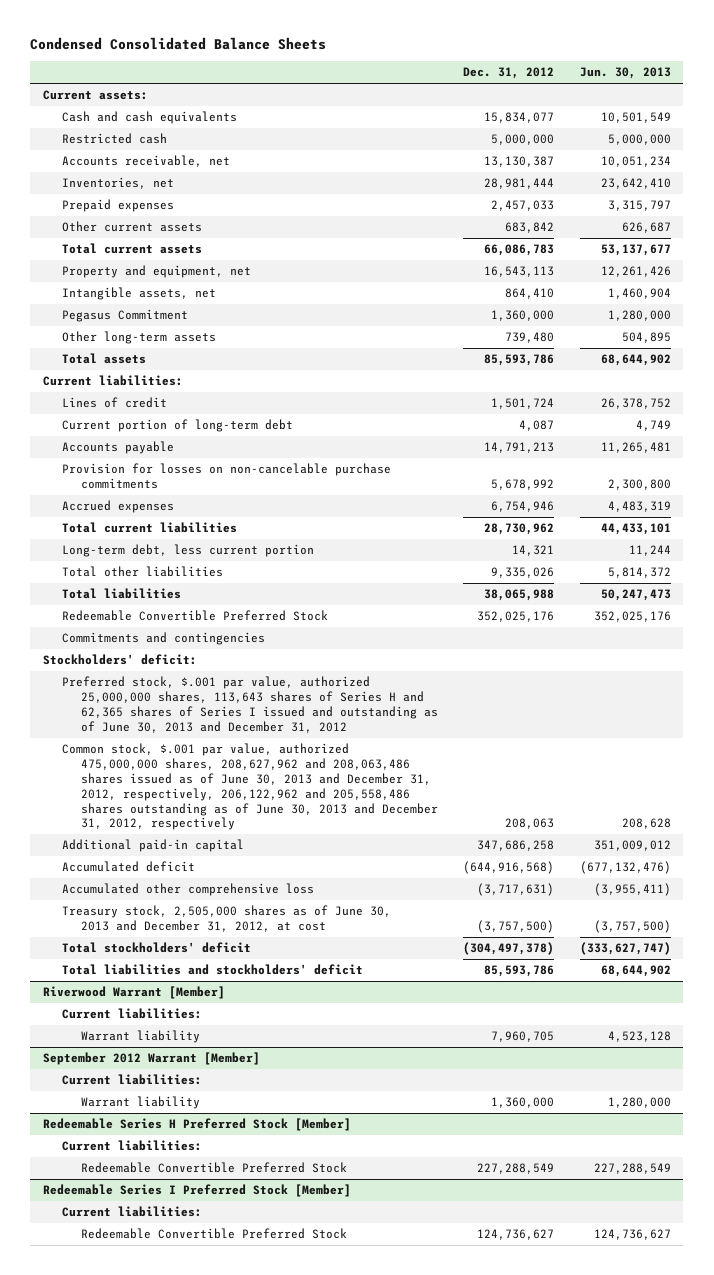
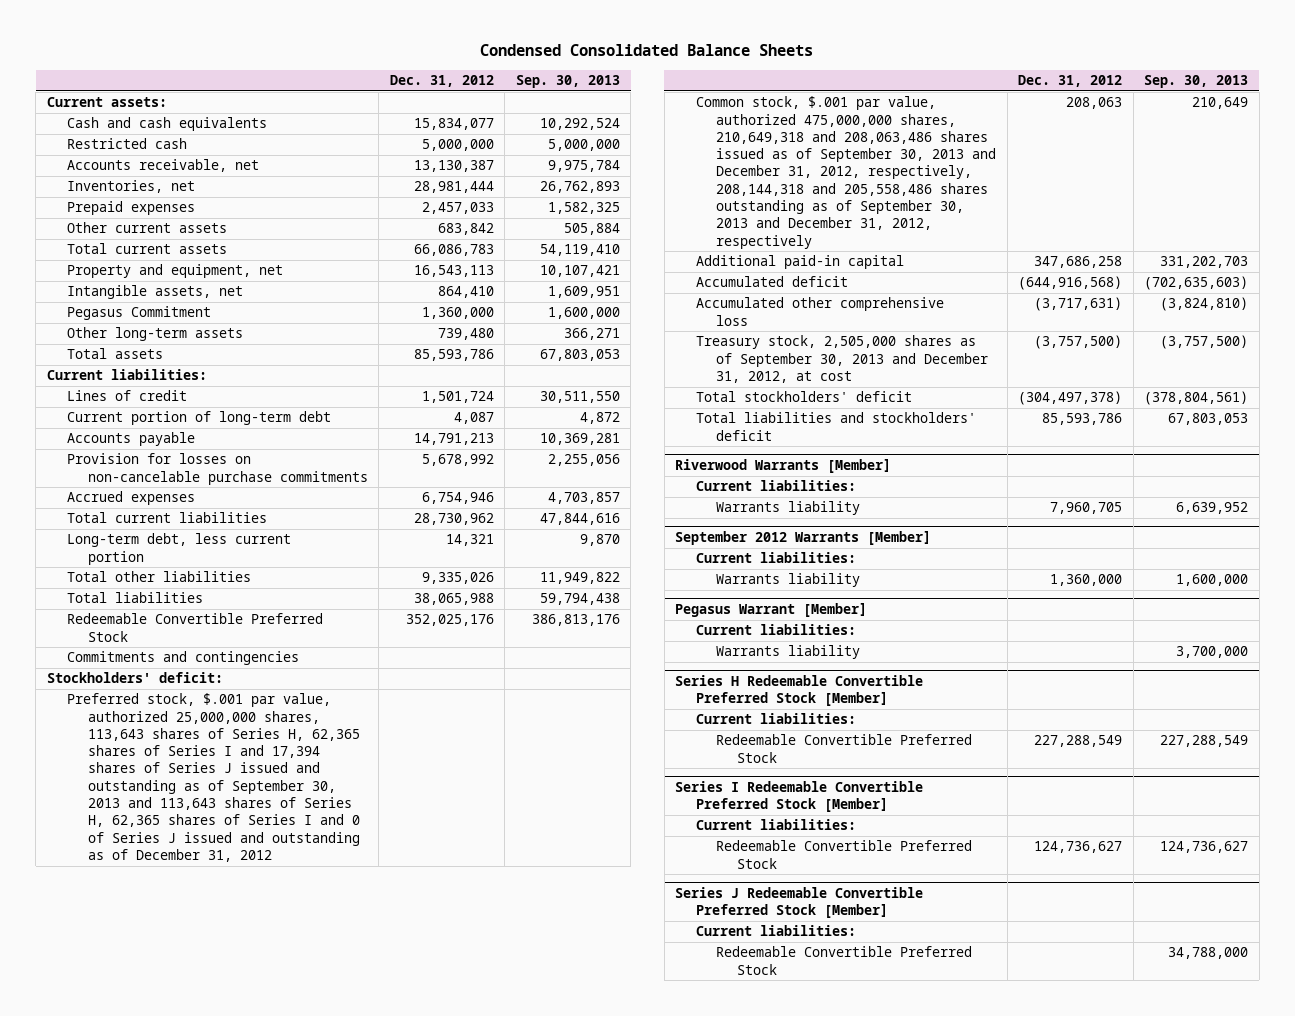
[579,67,671,80] Jun. 30, 2013 -> none
none -> [515,75,620,89] Sep. 30, 2013
[61,676,438,733] Preferred stock, $.001 par value, authorized 25,000,000 shares, 113,643 shares of Series H and 62,365 shares of Series I issued and outstanding as of June 30, 2013 and December 31, 2012 -> [67,693,360,862] Preferred stock, $.001 par value, authorized 25,000,000 shares, 113,643 shares of Series H, 62,365 shares of Series I and 17,394 shares of Series J issued and outstanding as of September 30, 2013 and 113,643 shares of Series H, 62,365 shares of Series I and 0 of Series J issued and outstanding as of December 31, 2012
[61,743,438,831] Common stock, $.001 par value, authorized 475,000,000 shares, 208,627,962 and 208,063,486 shares issued as of June 30, 2013 and December 31, 2012, respectively, 206,122,962 and 205,558,486 shares outstanding as of June 30, 2013 and December 31, 2012, respectively -> [695,96,997,249] Common stock, $.001 par value, authorized 475,000,000 shares, 210,649,318 and 208,063,486 shares issued as of September 30, 2013 and December 31, 2012, respectively, 208,144,318 and 205,558,486 shares outstanding as of September 30, 2013 and December 31, 2012, respectively
[61,905,391,933] Treasury stock, 2,505,000 shares as of June 30, 2013 and December 31, 2012, at cost -> [695,335,989,383] Treasury stock, 2,505,000 shares as of September 30, 2013 and December 31, 2012, at cost
[42,986,225,1000] Riverwood Warrant [Member] -> [675,458,892,473] Riverwood Warrants [Member]
[80,1030,200,1044] Warrant liability -> [716,501,861,516] Warrants liability
[42,1052,260,1066] September 2012 Warrant [Member] -> [675,530,932,545] September 2012 Warrants [Member]
[42,1118,351,1132] Redeemable Series H Preferred Stock [Member] -> none
[80,1096,200,1110] Warrant liability -> [716,573,861,588] Warrants liability
none -> [675,602,868,617] Pegasus Warrant [Member]
none -> [716,645,861,660] Warrants liability
none -> [675,674,924,707] Series H Redeemable Convertible Preferred Stock [Member]
none -> [695,713,856,725] Current liabilities:
[42,1184,351,1198] Redeemable Series I Preferred Stock [Member] -> [675,780,924,813] Series I Redeemable Convertible Preferred Stock [Member]
none -> [675,886,924,919] Series J Redeemable Convertible Preferred Stock [Member]
none -> [695,925,856,937] Current liabilities:
none -> [716,946,973,975] Redeemable Convertible Preferred Stock

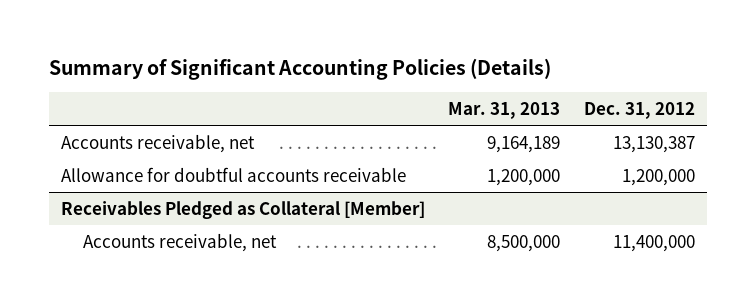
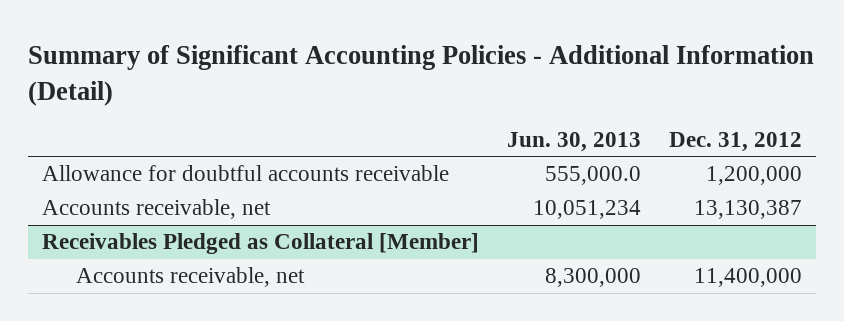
[49,58,552,81] Summary of Significant Accounting Policies (Details) -> [28,45,815,106] Summary of Significant Accounting Policies - Additional Information (Detail)
[448,101,561,119] Mar. 31, 2013 -> none
none -> [507,132,642,153] Jun. 30, 2013
[60,133,255,153] Accounts receivable, net -> [42,199,272,220] Accounts receivable, net

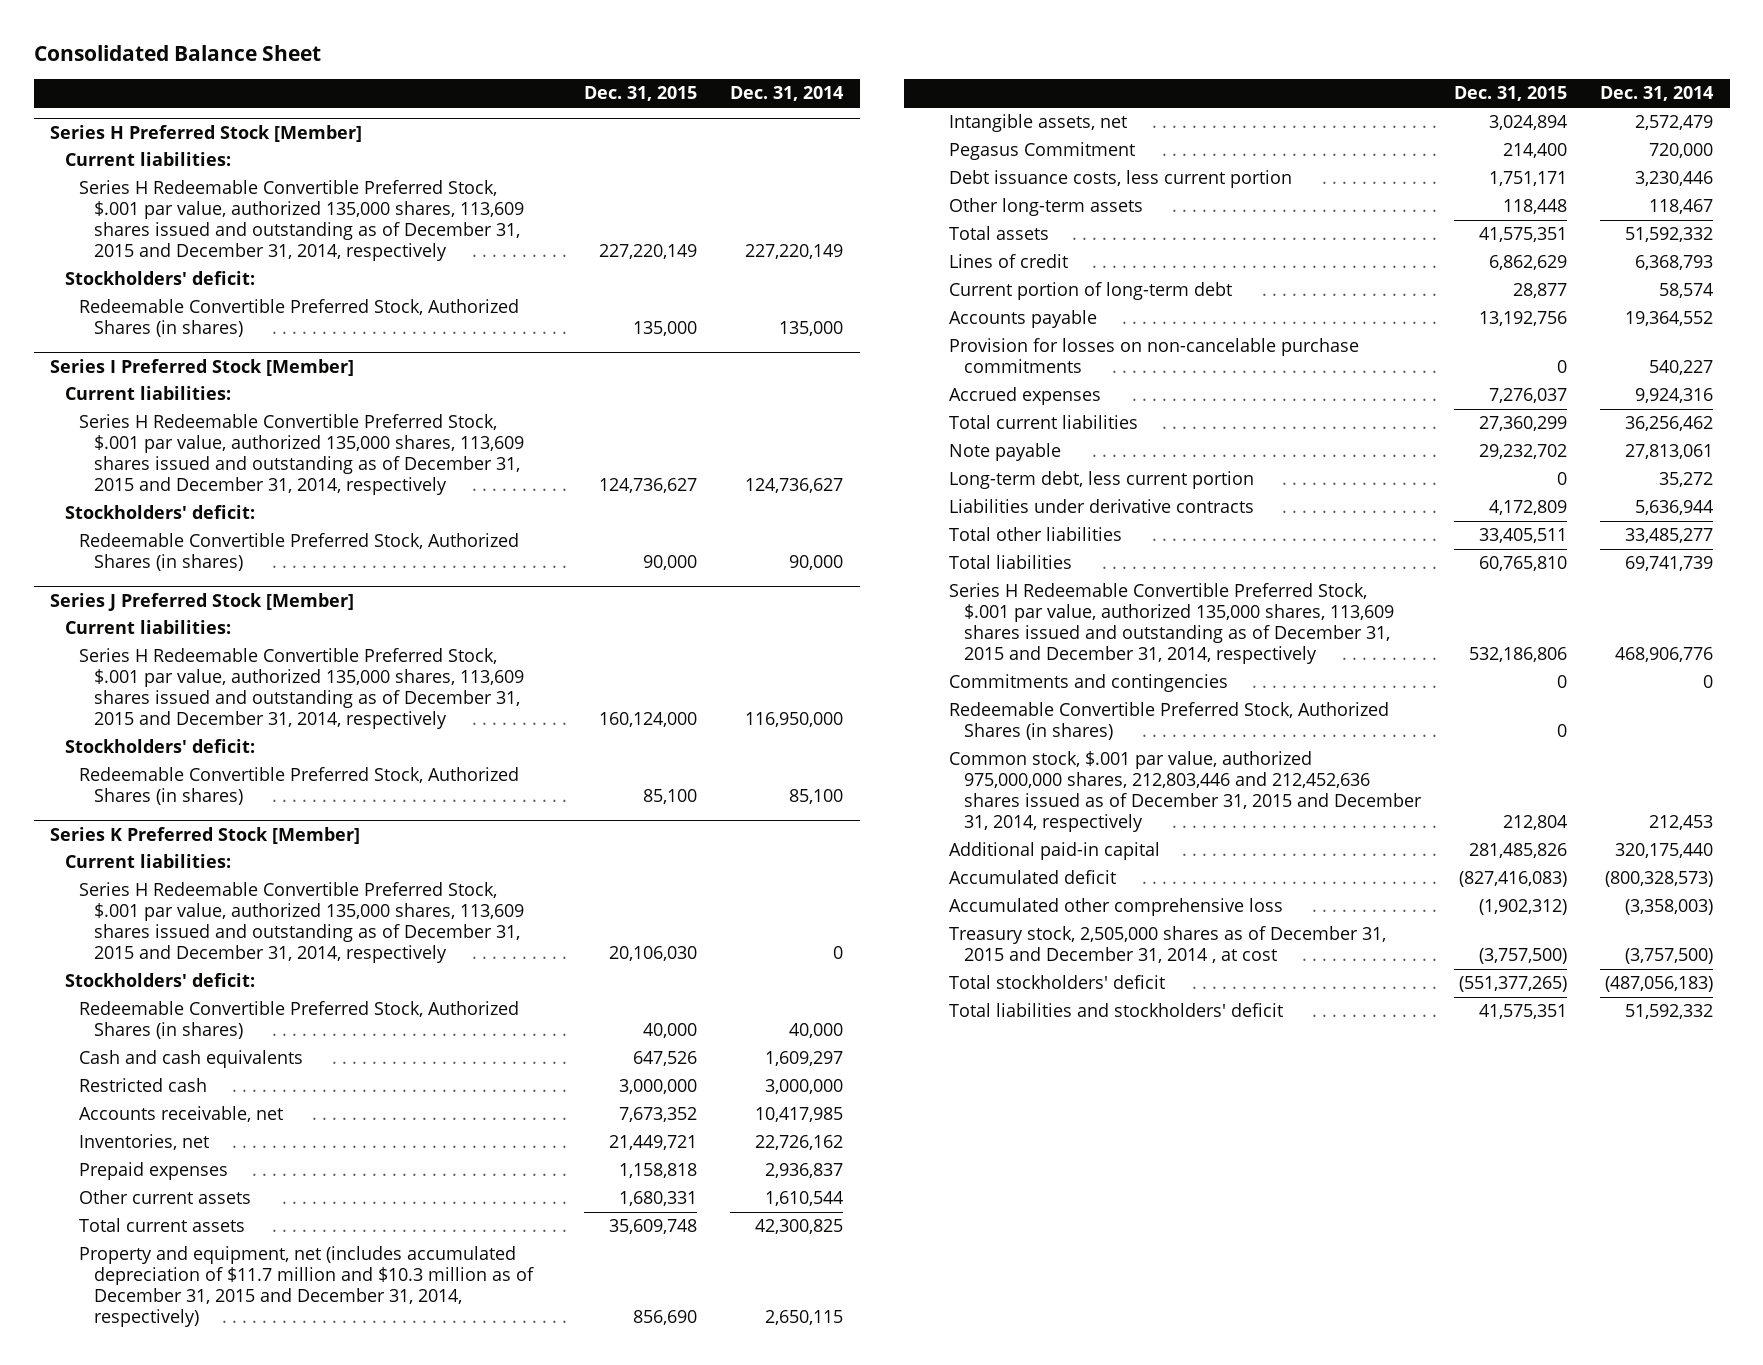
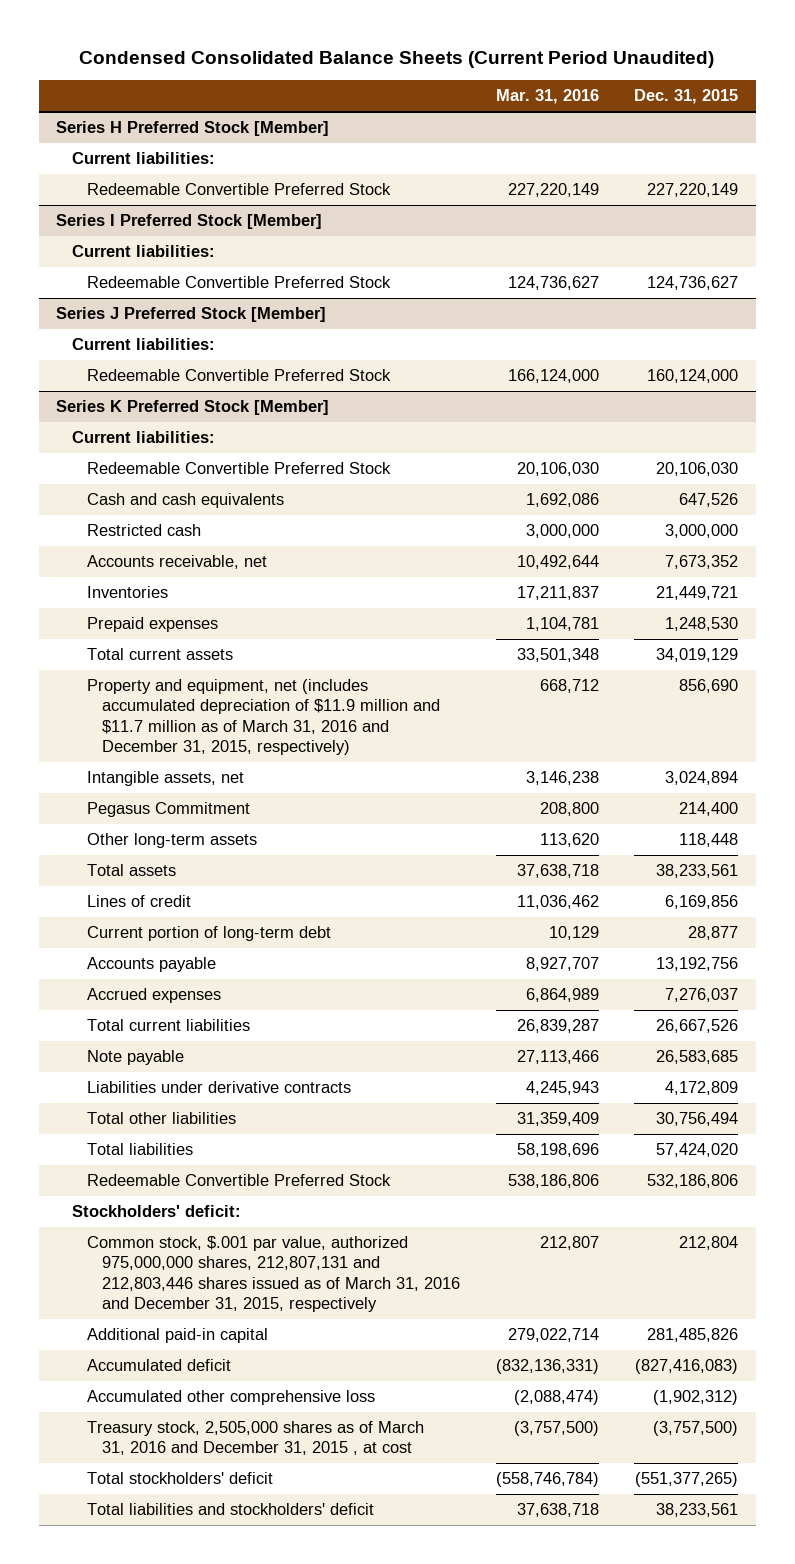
[33,45,321,62] Consolidated Balance Sheet -> [79,50,715,68] Condensed Consolidated Balance Sheets (Current Period Unaudited)
[729,86,843,102] Dec. 31, 2014 -> none
none -> [495,89,599,105] Mar. 31, 2016
[64,271,255,286] Stockholders' deficit: -> none
[79,299,520,338] Redeemable Convertible Preferred Stock, Authorized Shares (in shares) -> none
[79,180,524,262] Series H Redeemable Convertible Preferred Stock, $.001 par value, authorized 135,000 shares, 113,609 shares issued and outstanding as of December 31, 2015 and December 31, 2014, respectively -> [86,183,391,196] Redeemable Convertible Preferred Stock
[64,505,255,520] Stockholders' deficit: -> none
[79,533,520,572] Redeemable Convertible Preferred Stock, Authorized Shares (in shares) -> none
[79,414,524,496] Series H Redeemable Convertible Preferred Stock, $.001 par value, authorized 135,000 shares, 113,609 shares issued and outstanding as of December 31, 2015 and December 31, 2014, respectively -> [86,276,391,289] Redeemable Convertible Preferred Stock
[64,739,255,754] Stockholders' deficit: -> none
[79,767,520,806] Redeemable Convertible Preferred Stock, Authorized Shares (in shares) -> none
[79,648,524,730] Series H Redeemable Convertible Preferred Stock, $.001 par value, authorized 135,000 shares, 113,609 shares issued and outstanding as of December 31, 2015 and December 31, 2014, respectively -> [86,369,391,382] Redeemable Convertible Preferred Stock
[79,1001,520,1040] Redeemable Convertible Preferred Stock, Authorized Shares (in shares) -> none
[79,882,524,964] Series H Redeemable Convertible Preferred Stock, $.001 par value, authorized 135,000 shares, 113,609 shares issued and outstanding as of December 31, 2015 and December 31, 2014, respectively -> [86,462,391,475] Redeemable Convertible Preferred Stock
[79,1190,252,1205] Other current assets -> none
[79,1134,210,1151] Inventories, net -> [86,586,168,599] Inventories
[618,1163,697,1179] 1,158,818 -> [665,617,739,632] 1,248,530
[608,1219,697,1235] 35,609,748 -> [656,648,739,663] 34,019,129
[79,1246,534,1328] Property and equipment, net (includes accumulated depreciation of $11.7 million and $10.3 million as of December 31, 2015 and December 31, 2014, respectively) -> [86,679,440,755] Property and equipment, net (includes accumulated depreciation of $11.9 million and $11.7 million as of March 31, 2016 and December 31, 2015, respectively)
[949,170,1293,189] Debt issuance costs, less current portion -> none
[1478,227,1567,243] 41,575,351 -> [656,864,739,879] 38,233,561
[1488,255,1567,271] 6,862,629 -> [665,895,739,910] 6,169,856
[949,338,1360,374] Provision for losses on non-cancelable purchase commitments -> none
[949,471,1255,490] Long-term debt, less current portion -> none
[1478,416,1567,432] 27,360,299 -> [656,1019,739,1034] 26,667,526
[1478,444,1567,460] 29,232,702 -> [656,1050,739,1065] 26,583,685
[949,674,1229,693] Commitments and contingencies -> none
[949,702,1390,741] Redeemable Convertible Preferred Stock, Authorized Shares (in shares) -> none
[1478,528,1567,544] 33,405,511 -> [656,1112,739,1127] 30,756,494
[1478,556,1567,572] 60,765,810 -> [656,1143,739,1158] 57,424,020
[949,583,1394,665] Series H Redeemable Convertible Preferred Stock, $.001 par value, authorized 135,000 shares, 113,609 shares issued and outstanding as of December 31, 2015 and December 31, 2014, respectively -> [86,1174,391,1187] Redeemable Convertible Preferred Stock
[64,973,255,988] Stockholders' deficit: -> [71,1205,241,1218] Stockholders' deficit:
[949,751,1422,833] Common stock, $.001 par value, authorized 975,000,000 shares, 212,803,446 and 212,452,636 shares issued as of December 31, 2015 and December 31, 2014, respectively -> [86,1236,460,1312] Common stock, $.001 par value, authorized 975,000,000 shares, 212,807,131 and 212,803,446 shares issued as of March 31, 2016 and December 31, 2015, respectively
[949,926,1387,964] Treasury stock, 2,505,000 shares as of December 31, 2015 and December 31, 2014 , at cost -> [86,1421,424,1456] Treasury stock, 2,505,000 shares as of March 31, 2016 and December 31, 2015 , at cost
[1478,1004,1567,1020] 41,575,351 -> [656,1503,739,1518] 38,233,561

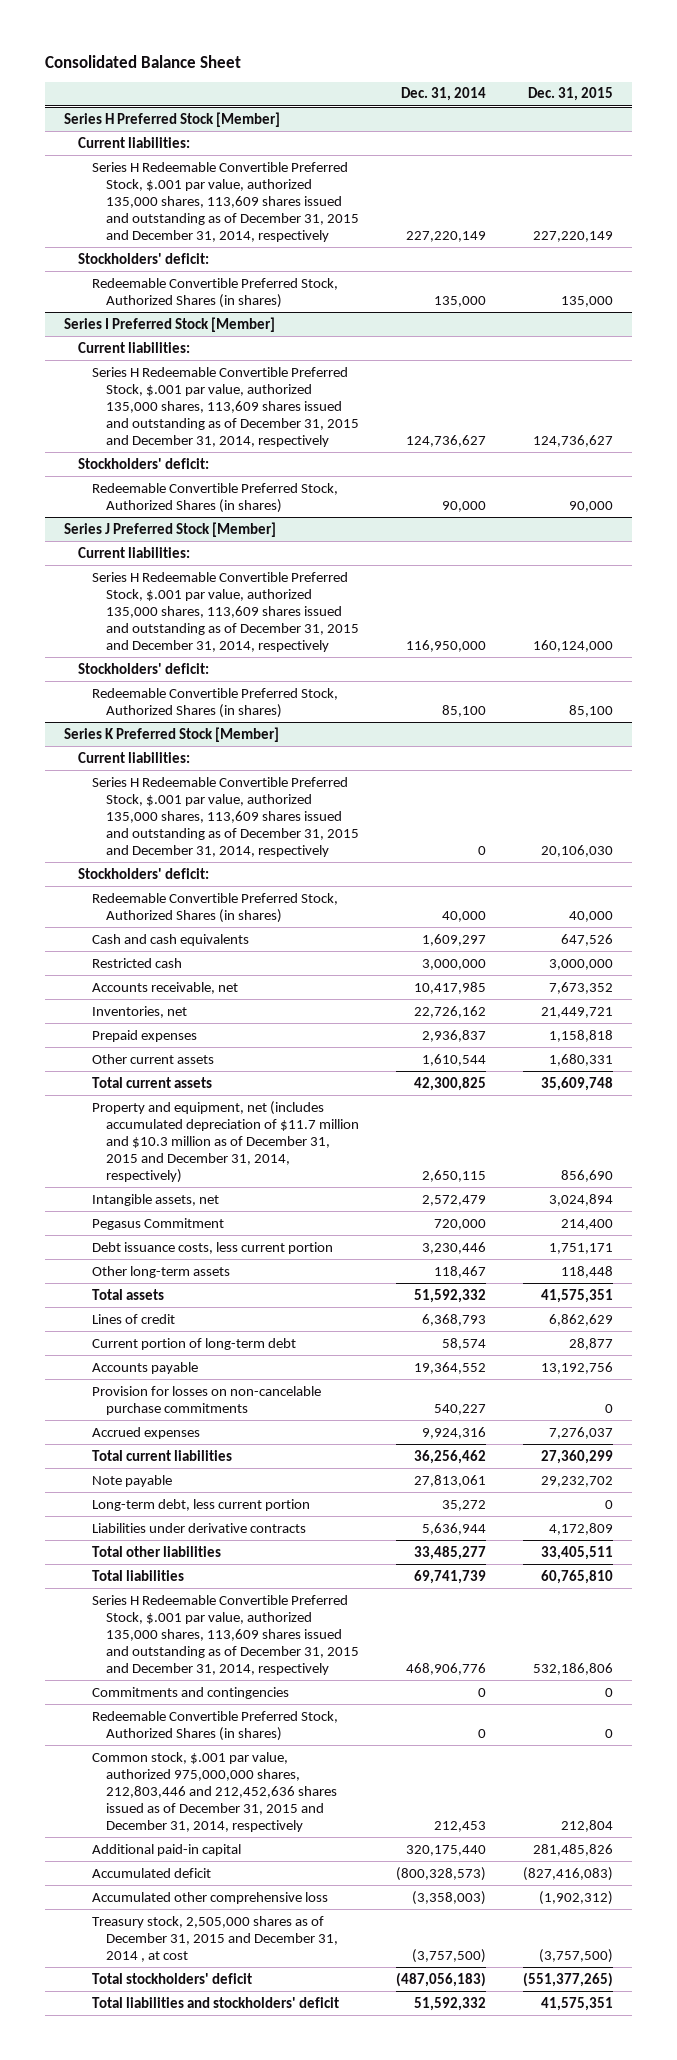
[79,50,715,68] Condensed Consolidated Balance Sheets (Current Period Unaudited) -> [45,54,242,68] Consolidated Balance Sheet
[495,89,599,105] Mar. 31, 2016 -> none
none -> [401,87,487,102] Dec. 31, 2014
[86,183,391,196] Redeemable Convertible Preferred Stock -> [91,161,359,242] Series H Redeemable Convertible Preferred Stock, $.001 par value, authorized 135,000 shares, 113,609 shares issued and outstanding as of December 31, 2015 and December 31, 2014, respectively
none -> [77,252,209,264] Stockholders' deficit:
none -> [91,277,338,308] Redeemable Convertible Preferred Stock, Authorized Shares (in shares)
[86,276,391,289] Redeemable Convertible Preferred Stock -> [91,366,359,447] Series H Redeemable Convertible Preferred Stock, $.001 par value, authorized 135,000 shares, 113,609 shares issued and outstanding as of December 31, 2015 and December 31, 2014, respectively
none -> [77,457,209,469] Stockholders' deficit:
none -> [91,482,338,513] Redeemable Convertible Preferred Stock, Authorized Shares (in shares)
[86,369,391,382] Redeemable Convertible Preferred Stock -> [91,571,359,652] Series H Redeemable Convertible Preferred Stock, $.001 par value, authorized 135,000 shares, 113,609 shares issued and outstanding as of December 31, 2015 and December 31, 2014, respectively
none -> [77,662,209,674] Stockholders' deficit:
none -> [91,687,338,718] Redeemable Convertible Preferred Stock, Authorized Shares (in shares)
[86,462,391,475] Redeemable Convertible Preferred Stock -> [91,776,359,857] Series H Redeemable Convertible Preferred Stock, $.001 par value, authorized 135,000 shares, 113,609 shares issued and outstanding as of December 31, 2015 and December 31, 2014, respectively
[71,1205,241,1218] Stockholders' deficit: -> [77,867,209,879] Stockholders' deficit:
none -> [91,892,338,923] Redeemable Convertible Preferred Stock, Authorized Shares (in shares)
[86,586,168,599] Inventories -> [91,1005,187,1018] Inventories, net
[665,617,739,632] 1,248,530 -> [549,1029,614,1042] 1,158,818
none -> [91,1053,214,1064] Other current assets
[656,648,739,663] 34,019,129 -> [541,1076,614,1091] 35,609,748
[86,679,440,755] Property and equipment, net (includes accumulated depreciation of $11.9 million and $11.7 million as of March 31, 2016 and December 31, 2015, respectively) -> [91,1100,359,1183] Property and equipment, net (includes accumulated depreciation of $11.7 million and $10.3 million as of December 31, 2015 and December 31, 2014, respectively)
none -> [91,1241,333,1254] Debt issuance costs, less current portion
[656,864,739,879] 38,233,561 -> [541,1288,614,1303] 41,575,351
[665,895,739,910] 6,169,856 -> [549,1313,614,1326] 6,862,629
none -> [91,1385,321,1415] Provision for losses on non-cancelable purchase commitments
[656,1019,739,1034] 26,667,526 -> [541,1449,614,1464] 27,360,299
[656,1050,739,1065] 26,583,685 -> [541,1475,614,1487] 29,232,702
none -> [91,1498,310,1511] Long-term debt, less current portion
[656,1112,739,1127] 30,756,494 -> [541,1545,614,1560] 33,405,511
[656,1143,739,1158] 57,424,020 -> [541,1569,614,1584] 60,765,810
[86,1174,391,1187] Redeemable Convertible Preferred Stock -> [91,1594,359,1675] Series H Redeemable Convertible Preferred Stock, $.001 par value, authorized 135,000 shares, 113,609 shares issued and outstanding as of December 31, 2015 and December 31, 2014, respectively
none -> [91,1686,289,1699] Commitments and contingencies
none -> [91,1710,338,1741] Redeemable Convertible Preferred Stock, Authorized Shares (in shares)
[86,1236,460,1312] Common stock, $.001 par value, authorized 975,000,000 shares, 212,807,131 and 212,803,446 shares issued as of March 31, 2016 and December 31, 2015, respectively -> [91,1751,337,1832] Common stock, $.001 par value, authorized 975,000,000 shares, 212,803,446 and 212,452,636 shares issued as of December 31, 2015 and December 31, 2014, respectively
[86,1421,424,1456] Treasury stock, 2,505,000 shares as of March 31, 2016 and December 31, 2015 , at cost -> [91,1915,338,1962] Treasury stock, 2,505,000 shares as of December 31, 2015 and December 31, 2014 , at cost
[656,1503,739,1518] 38,233,561 -> [541,1996,614,2011] 41,575,351

